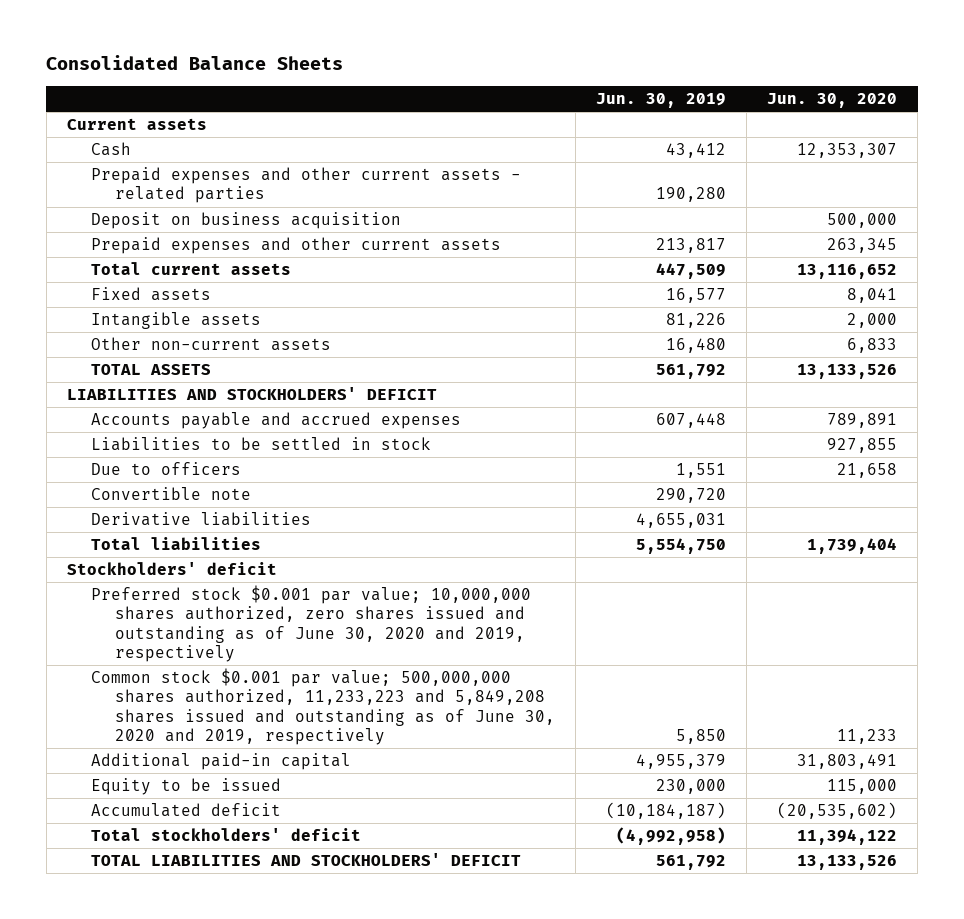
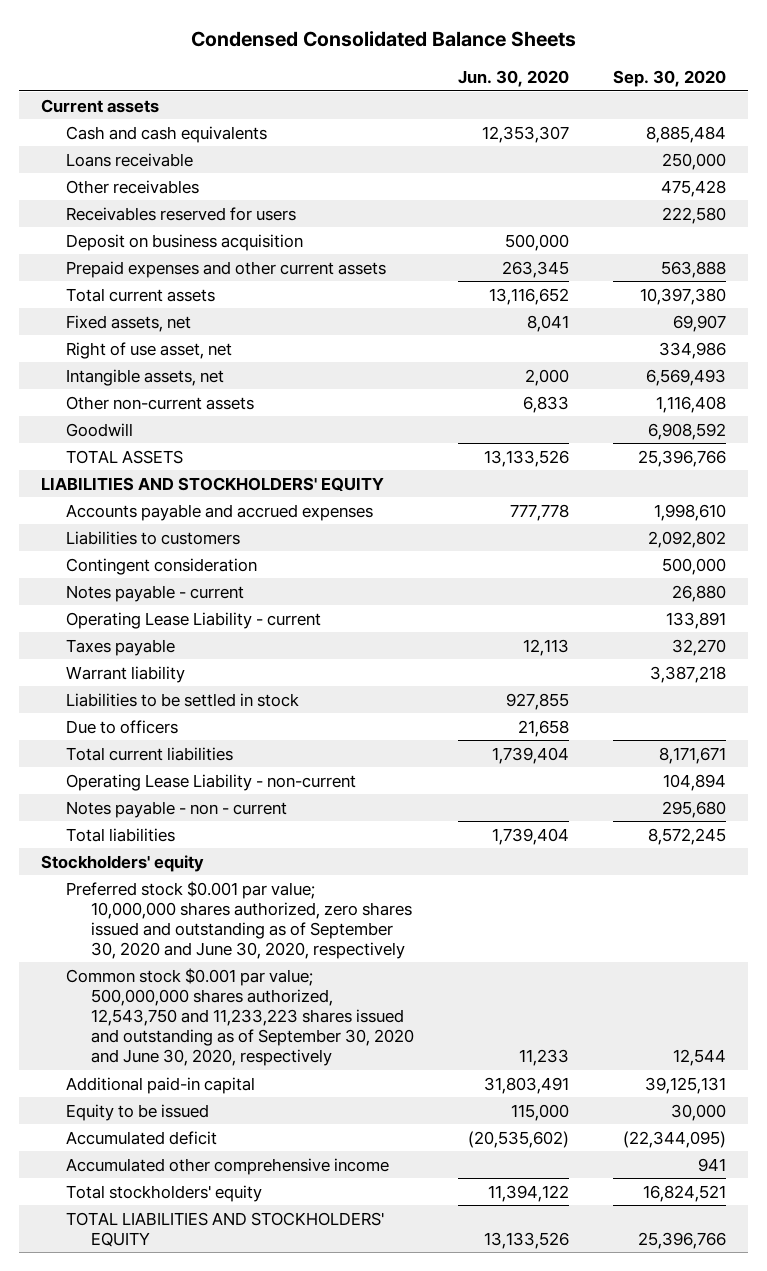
[46,55,344,71] Consolidated Balance Sheets -> [190,31,576,48] Condensed Consolidated Balance Sheets
[596,92,727,108] Jun. 30, 2019 -> none
none -> [612,70,726,88] Sep. 30, 2020
[90,167,521,204] Prepaid expenses and other current assets - related parties -> none
[90,142,131,157] Cash -> [66,125,268,143] Cash and cash equivalents
none -> [66,152,194,167] Loans receivable
none -> [66,179,200,194] Other receivables
none -> [66,206,297,221] Receivables reserved for users
[90,287,211,302] Fixed assets -> [66,314,192,332] Fixed assets, net
none -> [66,341,233,359] Right of use asset, net
[90,312,261,330] Intangible assets -> [66,368,225,386] Intangible assets, net
none -> [66,422,134,437] Goodwill
[66,387,437,401] LIABILITIES AND STOCKHOLDERS' DEFICIT -> [41,476,385,491] LIABILITIES AND STOCKHOLDERS' EQUITY
[827,413,898,429] 789,891 -> [509,503,569,521] 777,778
none -> [66,530,241,545] Liabilities to customers
none -> [66,557,258,575] Contingent consideration
none -> [66,584,245,602] Notes payable - current
none -> [66,611,322,629] Operating Lease Liability - current
none -> [66,638,176,656] Taxes payable
none -> [66,665,186,683] Warrant liability
[90,487,251,501] Convertible note -> none
[90,512,311,527] Derivative liabilities -> none
none -> [66,746,234,761] Total current liabilities
none -> [66,773,357,791] Operating Lease Liability - non-current
none -> [66,800,288,818] Notes payable - non - current
[66,562,277,576] Stockholders' deficit -> [41,854,205,872] Stockholders' equity
[90,585,531,662] Preferred stock $0.001 par value; 10,000,000 shares authorized, zero shares issued and outstanding as of June 30, 2020 and 2019, respectively -> [66,880,413,959] Preferred stock $0.001 par value; 10,000,000 shares authorized, zero shares issued and outstanding as of September 30, 2020 and June 30, 2020, respectively
[90,668,556,745] Common stock $0.001 par value; 500,000,000 shares authorized, 11,233,223 and 5,849,208 shares issued and outstanding as of June 30, 2020 and 2019, respectively -> [66,967,415,1067] Common stock $0.001 par value; 500,000,000 shares authorized, 12,543,750 and 11,233,223 shares issued and outstanding as of September 30, 2020 and June 30, 2020, respectively
none -> [66,1157,390,1175] Accumulated other comprehensive income
[90,828,361,842] Total stockholders' deficit -> [66,1184,263,1202] Total stockholders' equity
[90,853,521,867] TOTAL LIABILITIES AND STOCKHOLDERS' DEFICIT -> [66,1211,385,1247] TOTAL LIABILITIES AND STOCKHOLDERS' EQUITY

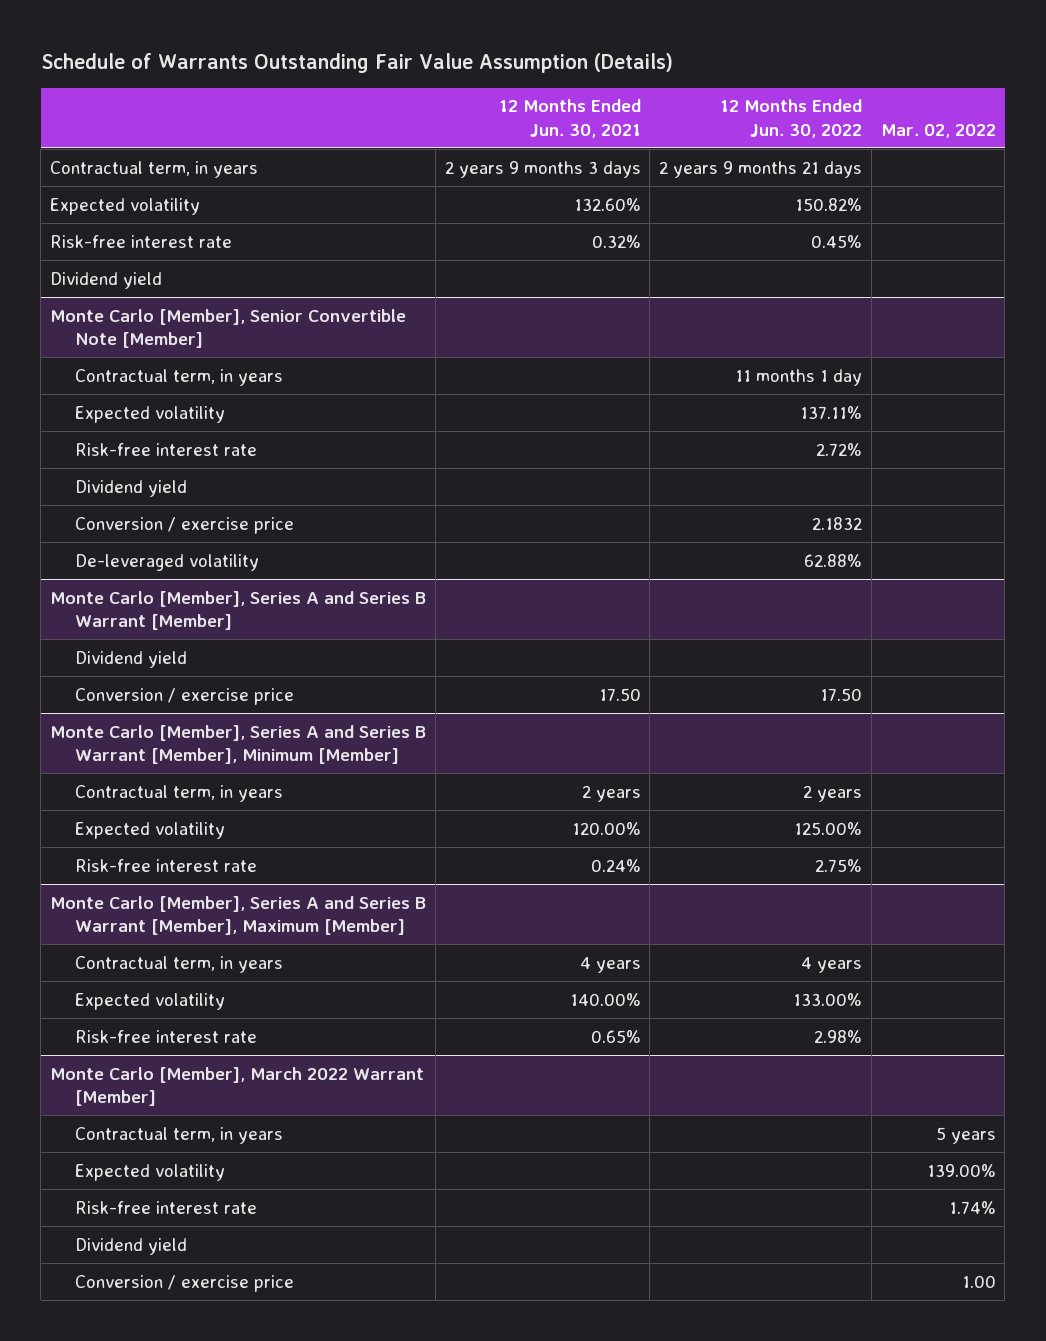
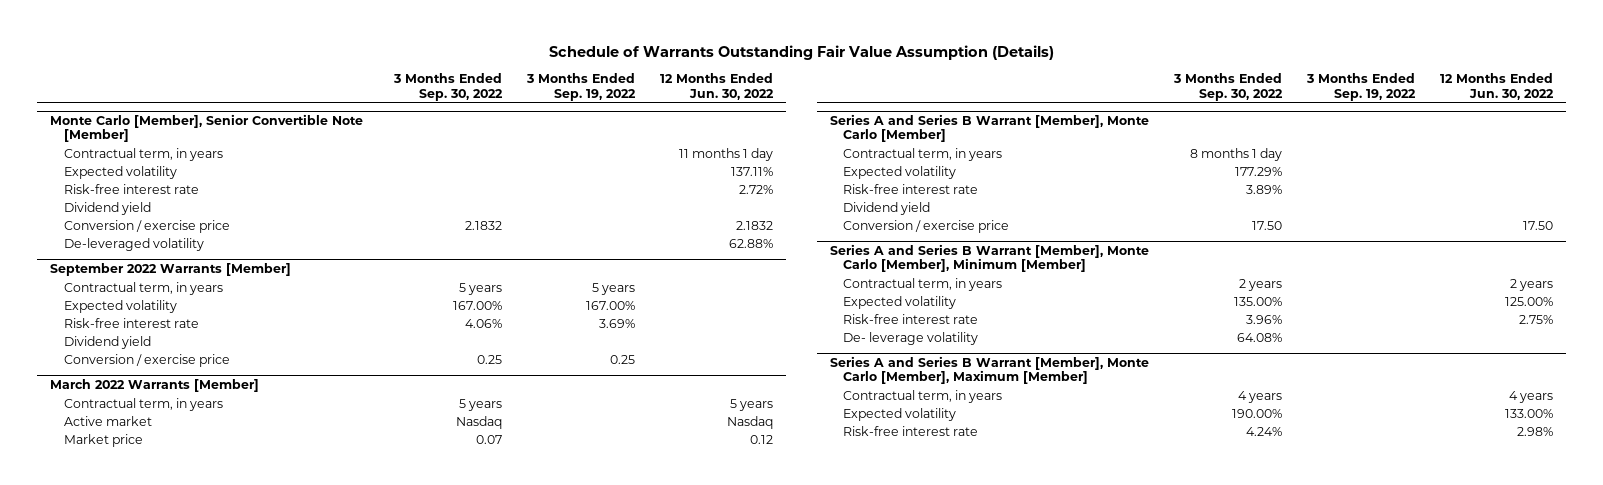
[498,99,641,138] 12 Months Ended Jun. 30, 2021 -> none
[880,123,996,138] Mar. 02, 2022 -> none
none -> [393,73,504,101] 3 Months Ended Sep. 30, 2022
none -> [526,73,637,101] 3 Months Ended Sep. 19, 2022
[50,160,259,178] Contractual term, in years -> none
[50,197,201,215] Expected volatility -> none
[50,234,233,248] Risk-free interest rate -> none
[50,271,163,289] Dividend yield -> none
[50,590,427,630] Monte Carlo [Member], Series A and Series B Warrant [Member] -> none
none -> [49,262,291,276] September 2022 Warrants [Member]
none -> [63,281,223,295] Contractual term, in years
none -> [63,299,177,313] Expected volatility
none -> [63,317,199,328] Risk-free interest rate
none -> [63,353,230,367] Conversion / exercise price
none -> [49,378,259,392] March 2022 Warrants [Member]
none -> [63,397,223,411] Contractual term, in years
none -> [63,415,152,426] Active market
none -> [63,433,143,447] Market price
none -> [829,113,1149,143] Series A and Series B Warrant [Member], Monte Carlo [Member]
none -> [843,147,1003,161] Contractual term, in years
none -> [843,165,957,179] Expected volatility
none -> [843,183,979,194] Risk-free interest rate
none -> [843,201,931,215] Dividend yield
[50,724,427,764] Monte Carlo [Member], Series A and Series B Warrant [Member], Minimum [Member] -> [829,243,1149,273] Series A and Series B Warrant [Member], Monte Carlo [Member], Minimum [Member]
none -> [843,331,979,345] De- leverage volatility
[50,895,427,935] Monte Carlo [Member], Series A and Series B Warrant [Member], Maximum [Member] -> [829,355,1149,385] Series A and Series B Warrant [Member], Monte Carlo [Member], Maximum [Member]
[50,1066,425,1106] Monte Carlo [Member], March 2022 Warrant [Member] -> none
[74,1126,283,1144] Contractual term, in years -> none
[74,1163,225,1181] Expected volatility -> none
[74,1200,257,1214] Risk-free interest rate -> none
[74,1237,187,1255] Dividend yield -> none
[74,1274,294,1292] Conversion / exercise price -> none

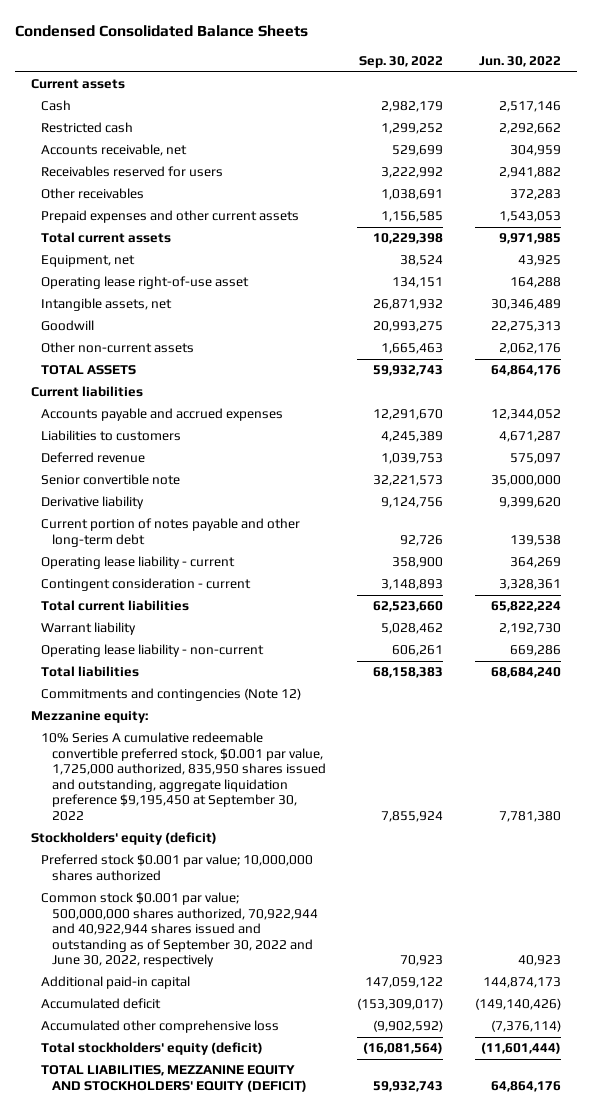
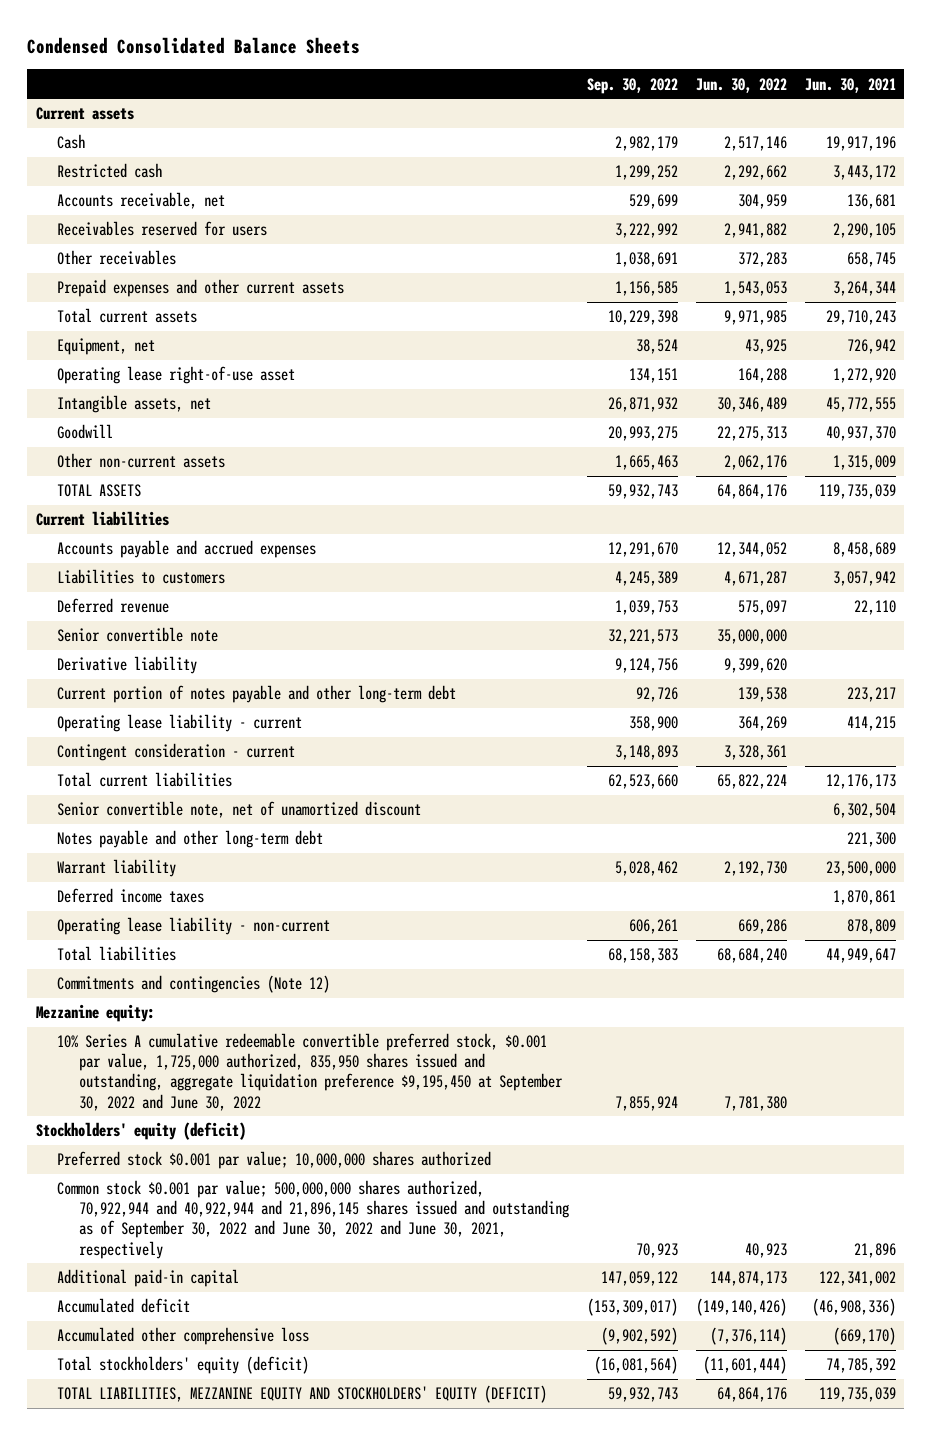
none -> [804,77,896,93] Jun. 30, 2021
none -> [57,801,422,819] Senior convertible note, net of unamortized discount
none -> [57,830,324,849] Notes payable and other long-term debt
none -> [57,888,205,904] Deferred income taxes
[41,732,326,821] 10% Series A cumulative redeemable convertible preferred stock, $0.001 par value, 1,725,000 authorized, 835,950 shares issued and outstanding, aggregate liquidation preference $9,195,450 at September 30, 2022 -> [57,1033,563,1111] 10% Series A cumulative redeemable convertible preferred stock, $0.001 par value, 1,725,000 authorized, 835,950 shares issued and outstanding, aggregate liquidation preference $9,195,450 at September 30, 2022 and June 30, 2022
[41,892,318,968] Common stock $0.001 par value; 500,000,000 shares authorized, 70,922,944 and 40,922,944 shares issued and outstanding as of September 30, 2022 and June 30, 2022, respectively -> [57,1180,569,1259] Common stock $0.001 par value; 500,000,000 shares authorized, 70,922,944 and 40,922,944 and 21,896,145 shares issued and outstanding as of September 30, 2022 and June 30, 2022 and June 30, 2021, respectively

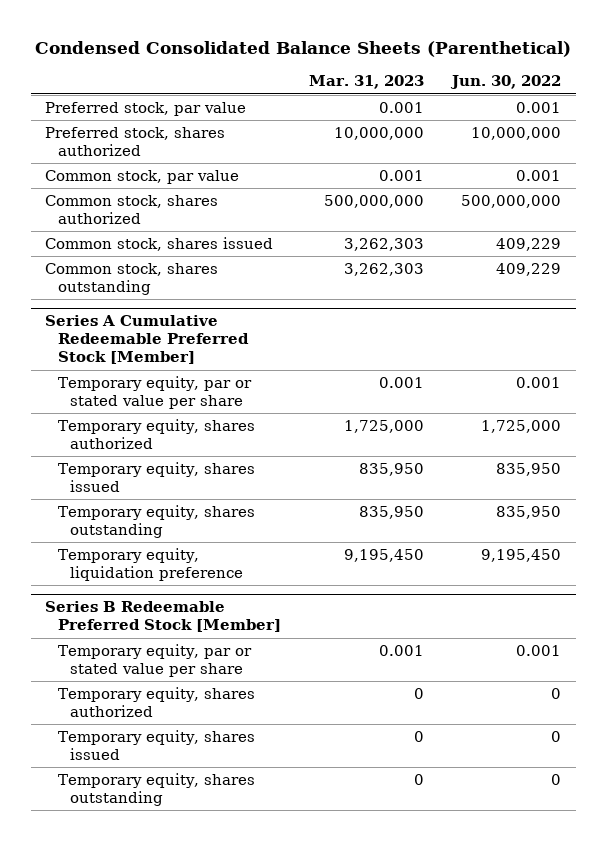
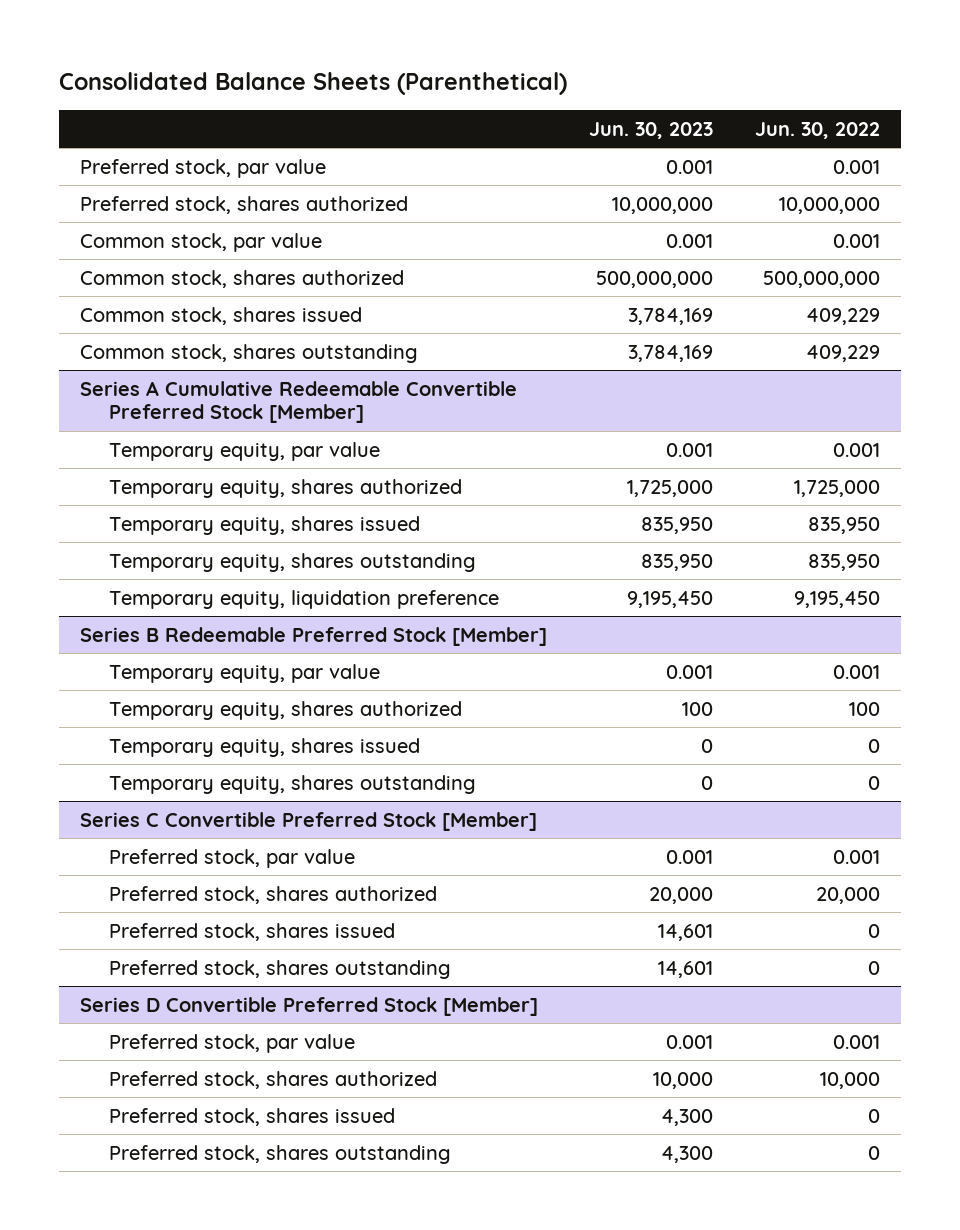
[35,40,572,57] Condensed Consolidated Balance Sheets (Parenthetical) -> [58,72,567,96] Consolidated Balance Sheets (Parenthetical)
[309,75,425,90] Mar. 31, 2023 -> none
none -> [589,122,714,140] Jun. 30, 2023
[45,315,249,365] Series A Cumulative Redeemable Preferred Stock [Member] -> [79,380,517,424] Series A Cumulative Redeemable Convertible Preferred Stock [Member]
[57,375,252,410] Temporary equity, par or stated value per share -> [109,441,381,461] Temporary equity, par value
[57,643,252,678] Temporary equity, par or stated value per share -> [109,663,381,683] Temporary equity, par value
[551,687,562,699] 0 -> [849,701,881,716] 100
none -> [79,811,537,831] Series C Convertible Preferred Stock [Member]
none -> [109,848,356,868] Preferred stock, par value
none -> [109,885,438,904] Preferred stock, shares authorized
none -> [109,922,396,941] Preferred stock, shares issued
none -> [109,959,452,979] Preferred stock, shares outstanding
none -> [79,996,538,1016] Series D Convertible Preferred Stock [Member]
none -> [109,1033,356,1053] Preferred stock, par value
none -> [109,1070,438,1089] Preferred stock, shares authorized
none -> [109,1107,396,1126] Preferred stock, shares issued
none -> [109,1144,452,1164] Preferred stock, shares outstanding

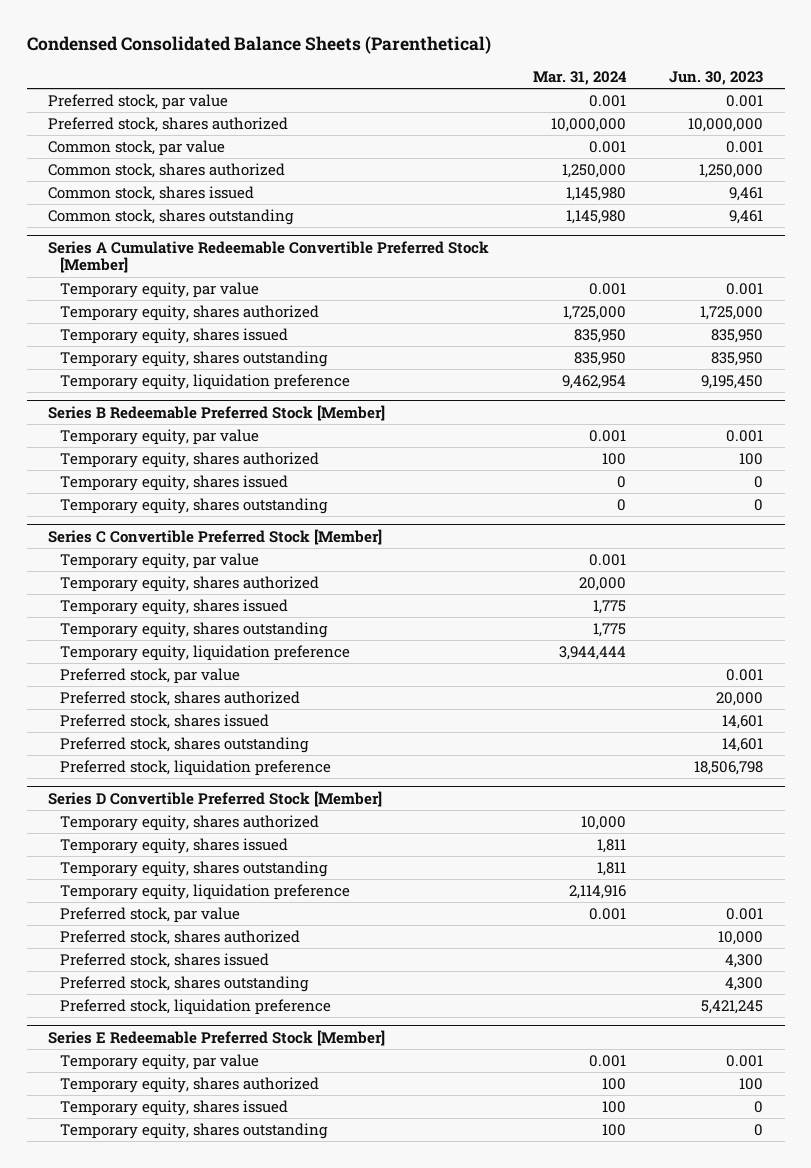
[58,72,567,96] Consolidated Balance Sheets (Parenthetical) -> [26,35,491,54] Condensed Consolidated Balance Sheets (Parenthetical)
[755,122,881,140] Jun. 30, 2022 -> none
none -> [532,71,627,86] Mar. 31, 2024
[596,270,714,288] 500,000,000 -> [698,164,763,179] 1,250,000
[628,307,714,325] 3,784,169 -> [728,187,763,202] 9,461
[628,344,714,362] 3,784,169 -> [728,210,763,225] 9,461
none -> [59,553,259,570] Temporary equity, par value
none -> [59,576,319,593] Temporary equity, shares authorized
none -> [59,599,288,616] Temporary equity, shares issued
none -> [59,622,328,639] Temporary equity, shares outstanding
none -> [59,645,350,662] Temporary equity, liquidation preference
none -> [59,760,331,777] Preferred stock, liquidation preference
none -> [59,815,319,832] Temporary equity, shares authorized
none -> [59,838,288,855] Temporary equity, shares issued
none -> [59,861,328,878] Temporary equity, shares outstanding
none -> [59,884,350,901] Temporary equity, liquidation preference
none -> [59,999,331,1016] Preferred stock, liquidation preference
none -> [48,1029,386,1046] Series E Redeemable Preferred Stock [Member]
none -> [59,1054,259,1071] Temporary equity, par value
none -> [59,1077,319,1094] Temporary equity, shares authorized
none -> [59,1100,288,1117] Temporary equity, shares issued
none -> [59,1123,328,1140] Temporary equity, shares outstanding

